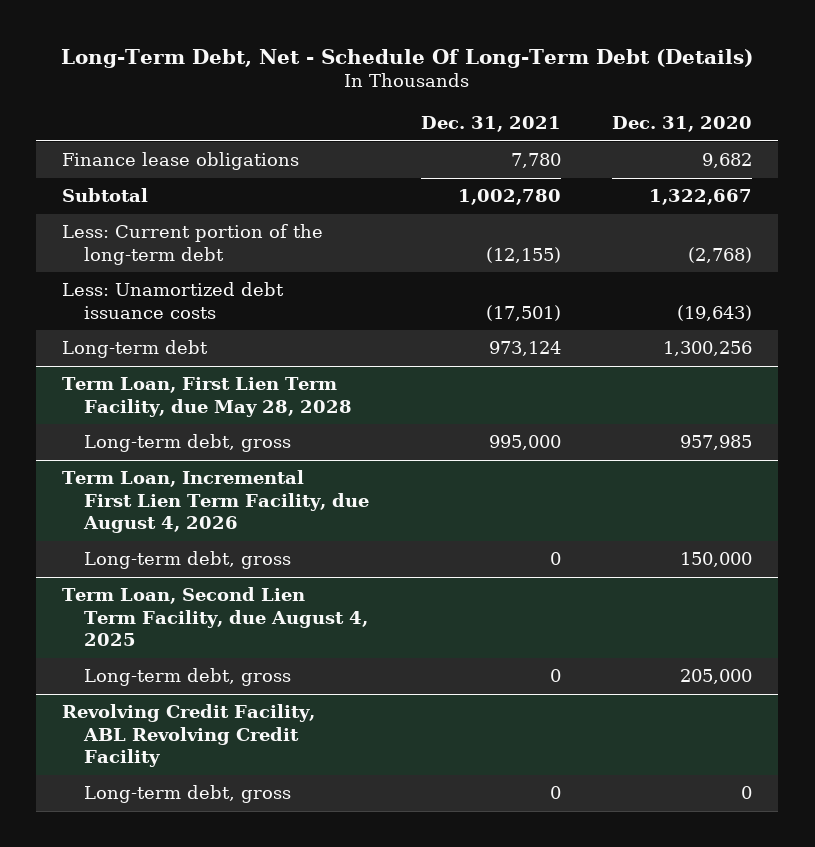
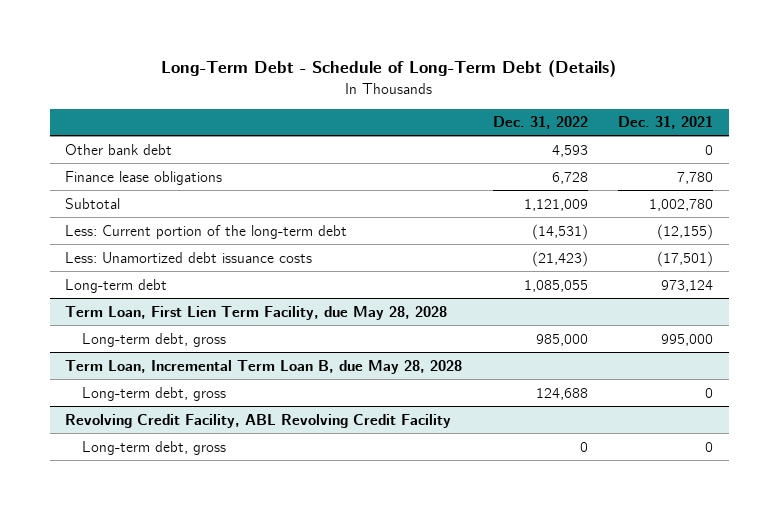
[61,48,754,68] Long-Term Debt, Net - Schedule Of Long-Term Debt (Details) -> [161,60,617,78] Long-Term Debt - Schedule of Long-Term Debt (Details)
[612,116,753,133] Dec. 31, 2020 -> none
none -> [492,116,588,130] Dec. 31, 2022
none -> [65,143,173,155] Other bank debt
[62,470,369,534] Term Loan, Incremental First Lien Term Facility, due August 4, 2026 -> none
[83,551,291,570] Long-term debt, gross -> none
[62,587,368,647] Term Loan, Second Lien Term Facility, due August 4, 2025 -> none
none -> [65,359,463,374] Term Loan, Incremental Term Loan B, due May 28, 2028

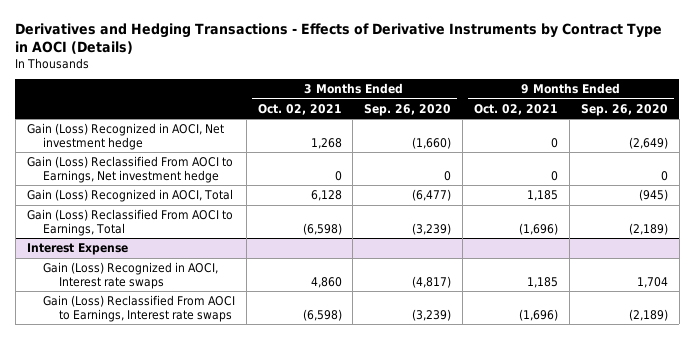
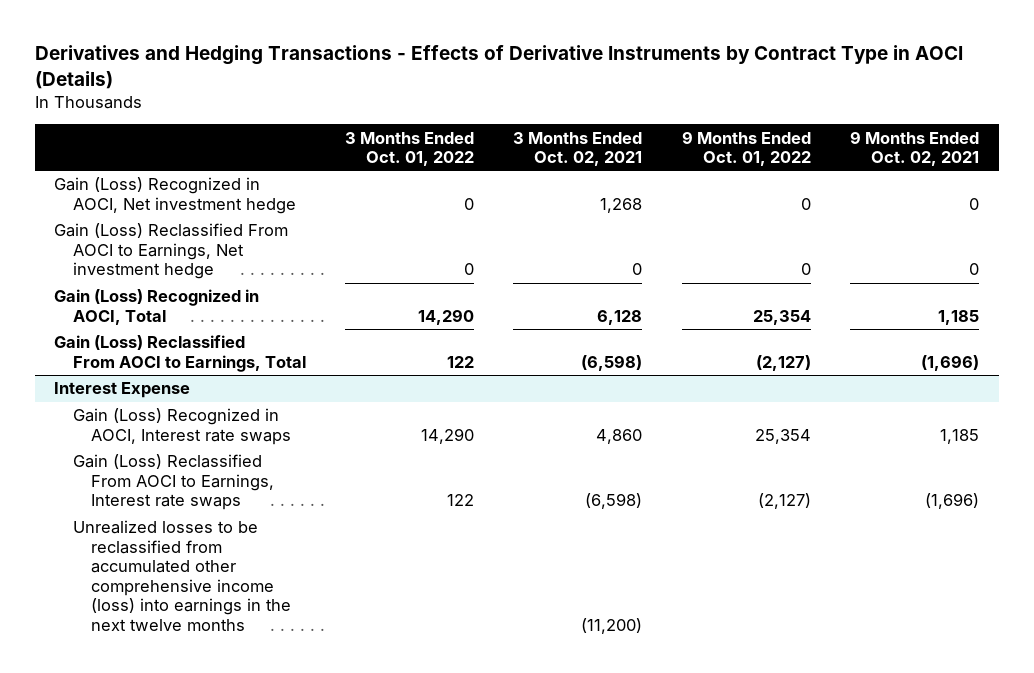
[364,103,452,116] Sep. 26, 2020 -> none
[580,103,668,116] Sep. 26, 2020 -> none
none -> [345,131,475,166] 3 Months Ended Oct. 01, 2022
none -> [681,130,811,166] 9 Months Ended Oct. 01, 2022
none -> [72,520,291,631] Unrealized losses to be reclassified from accumulated other comprehensive income (loss) into earnings in the next twelve months

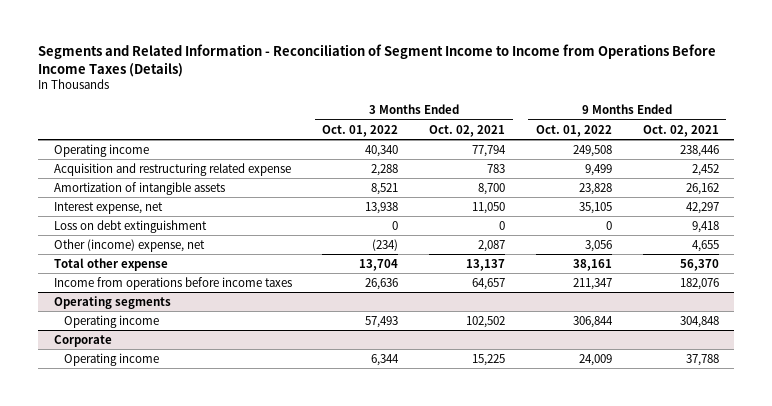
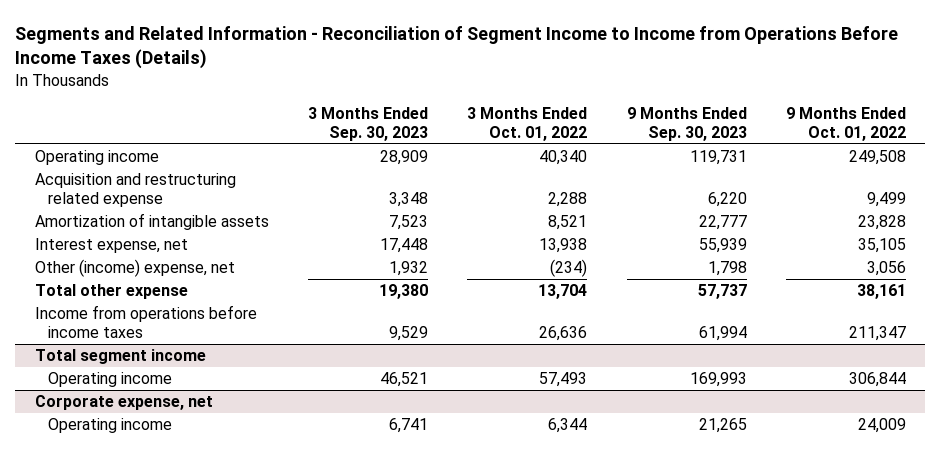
[429,124,506,137] Oct. 02, 2021 -> none
[642,124,719,137] Oct. 02, 2021 -> none
none -> [308,106,429,141] 3 Months Ended Sep. 30, 2023
none -> [626,106,747,141] 9 Months Ended Sep. 30, 2023
[53,219,207,233] Loss on debt extinguishment -> none
[53,295,171,309] Operating segments -> [34,349,206,365] Total segment income
[53,334,112,347] Corporate -> [34,395,213,411] Corporate expense, net

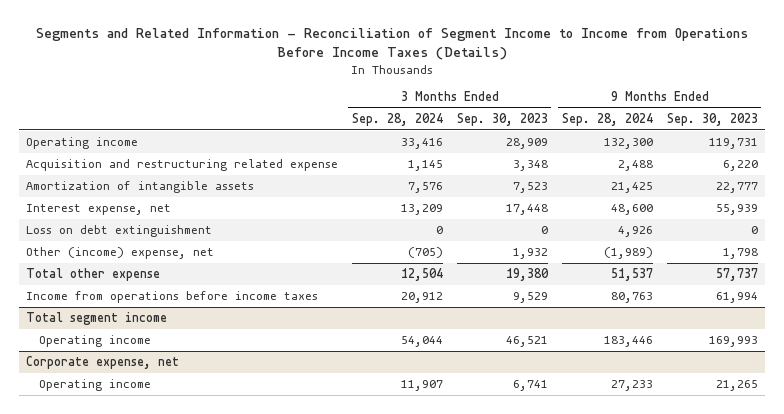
[467,106,588,141] 3 Months Ended Oct. 01, 2022 -> none
[785,106,906,141] 9 Months Ended Oct. 01, 2022 -> none
none -> [351,112,443,126] Sep. 28, 2024
none -> [561,112,653,126] Sep. 28, 2024
none -> [25,225,212,238] Loss on debt extinguishment

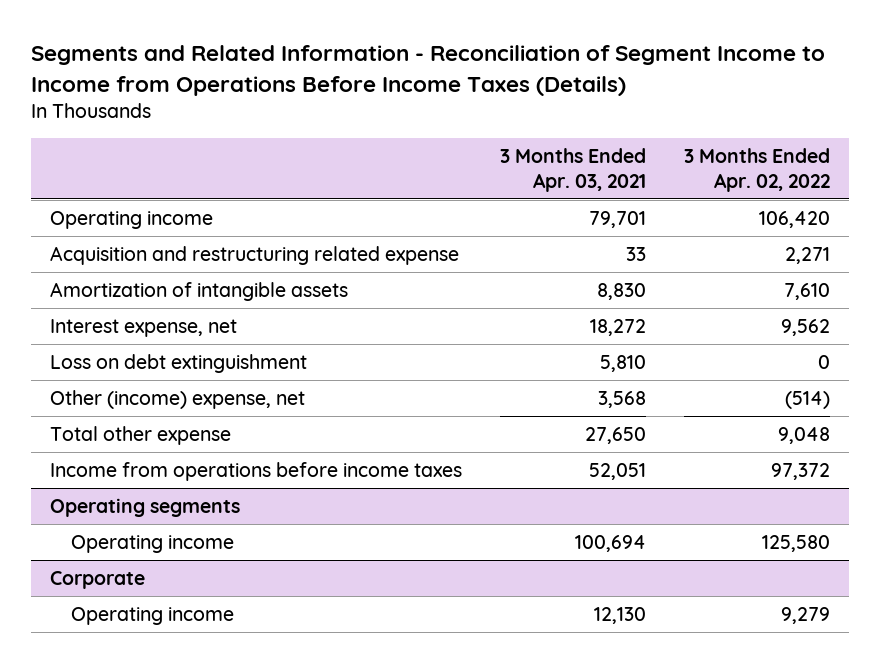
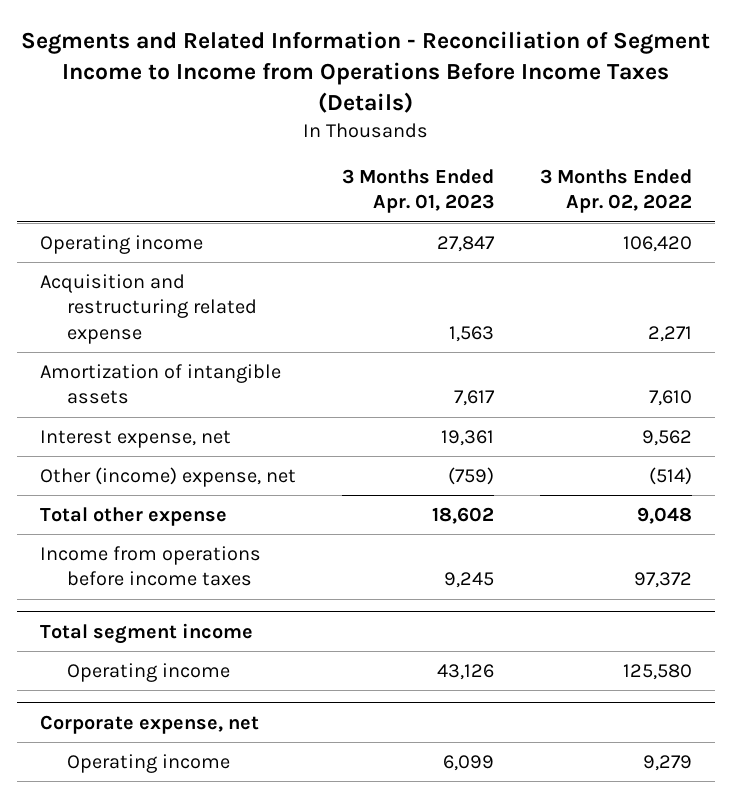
[499,148,646,192] 3 Months Ended Apr. 03, 2021 -> none
none -> [342,169,495,214] 3 Months Ended Apr. 01, 2023
[49,354,307,374] Loss on debt extinguishment -> none
[49,498,240,518] Operating segments -> [40,622,254,644] Total segment income
[49,571,145,590] Corporate -> [40,714,260,734] Corporate expense, net

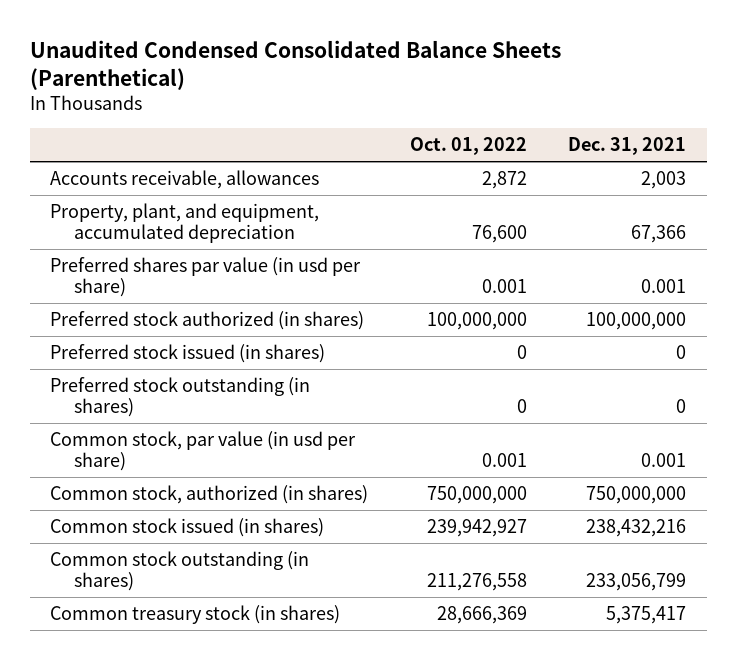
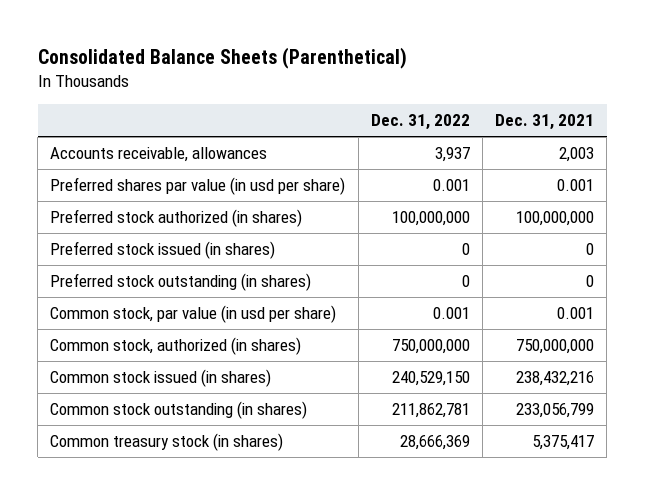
[29,39,561,90] Unaudited Condensed Consolidated Balance Sheets (Parenthetical) -> [37,46,407,69] Consolidated Balance Sheets (Parenthetical)
[409,137,527,156] Oct. 01, 2022 -> none
none -> [370,113,470,130] Dec. 31, 2022
[50,202,320,243] Property, plant, and equipment, accumulated depreciation -> none

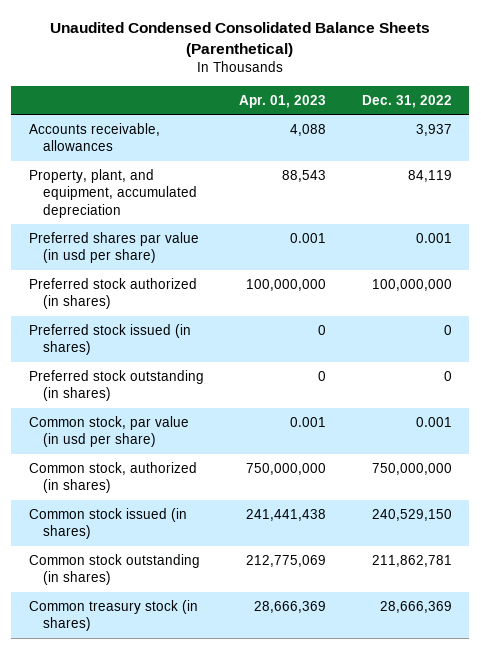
[37,46,407,69] Consolidated Balance Sheets (Parenthetical) -> [50,21,431,57] Unaudited Condensed Consolidated Balance Sheets (Parenthetical)
[495,113,595,130] Dec. 31, 2021 -> none
none -> [239,94,327,108] Apr. 01, 2023
none -> [29,168,197,218] Property, plant, and equipment, accumulated depreciation

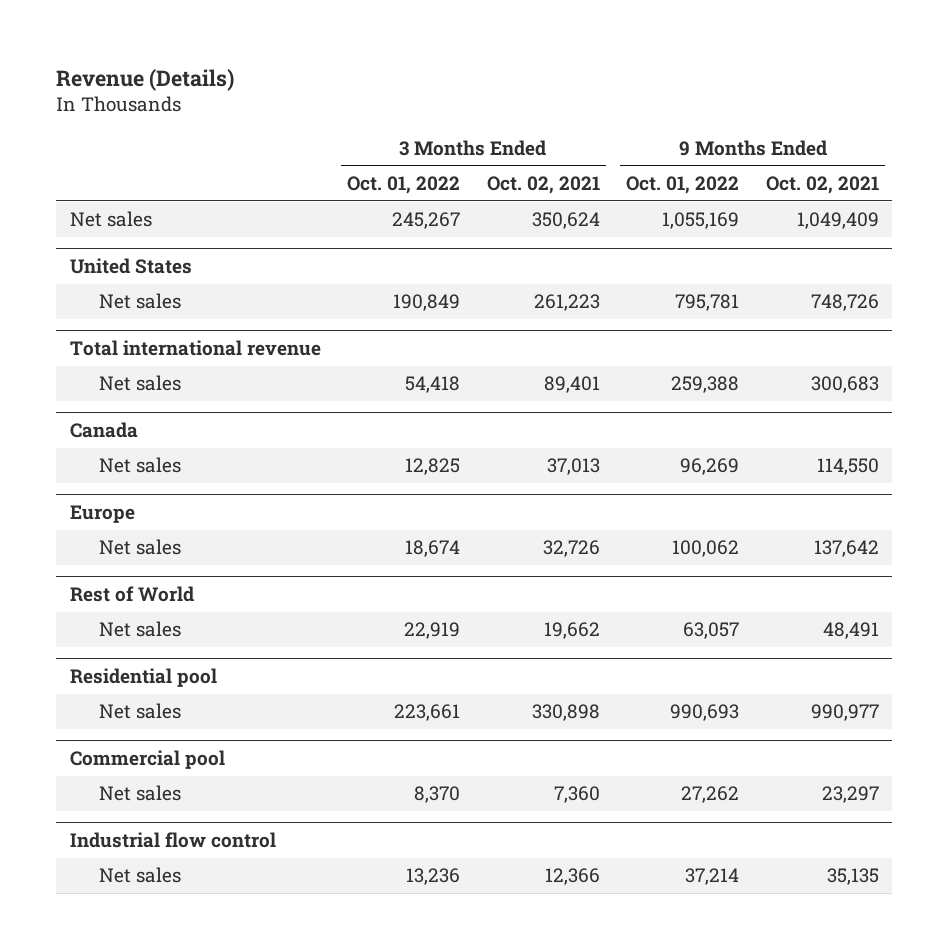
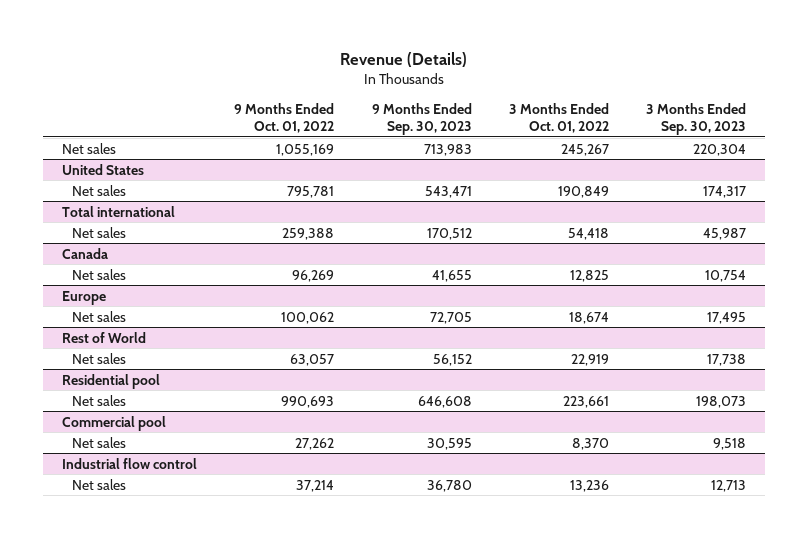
[486,175,600,194] Oct. 02, 2021 -> none
[765,175,879,194] Oct. 02, 2021 -> none
none -> [371,103,472,136] 9 Months Ended Sep. 30, 2023
none -> [646,103,747,136] 3 Months Ended Sep. 30, 2023
[69,339,321,356] Total international revenue -> [61,205,175,217] Total international

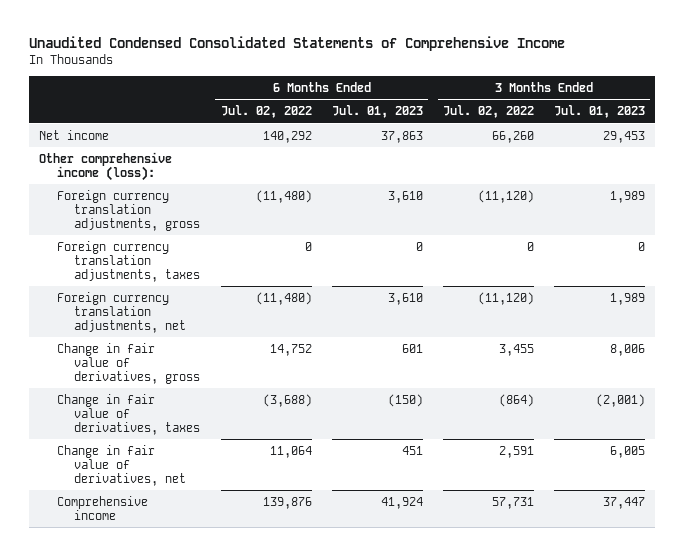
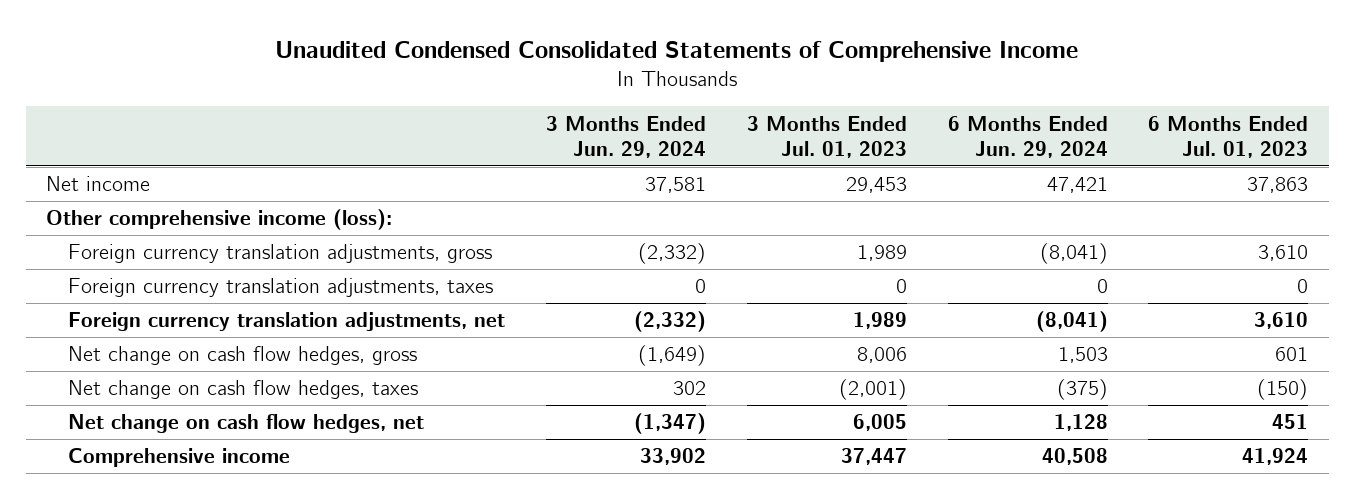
[220,105,312,119] Jul. 02, 2022 -> none
[442,105,534,119] Jul. 02, 2022 -> none
none -> [545,115,706,158] 3 Months Ended Jun. 29, 2024
none -> [947,115,1108,158] 6 Months Ended Jun. 29, 2024
[56,342,201,384] Change in fair value of derivatives, gross -> [68,346,418,366] Net change on cash flow hedges, gross
[56,393,201,435] Change in fair value of derivatives, taxes -> [68,380,419,400] Net change on cash flow hedges, taxes
[56,444,187,486] Change in fair value of derivatives, net -> [68,414,425,434] Net change on cash flow hedges, net

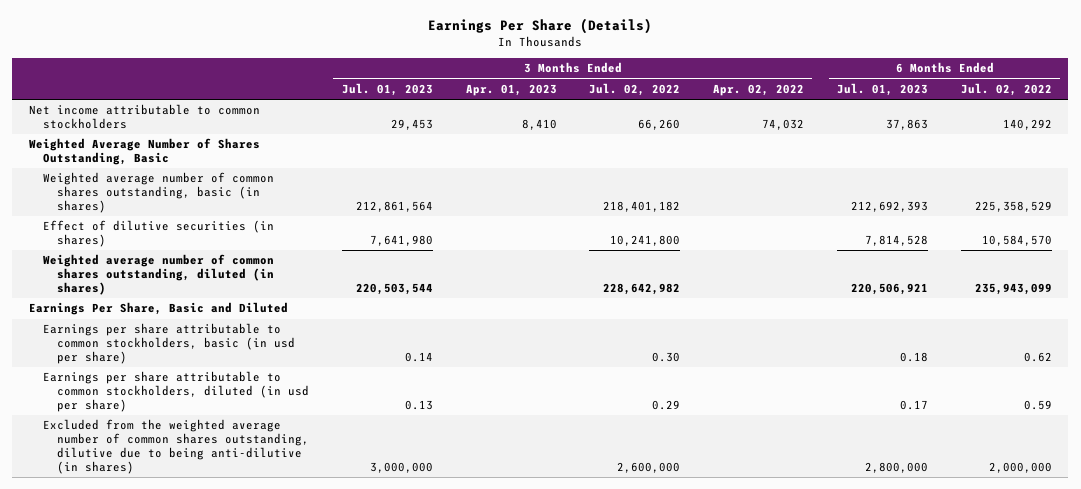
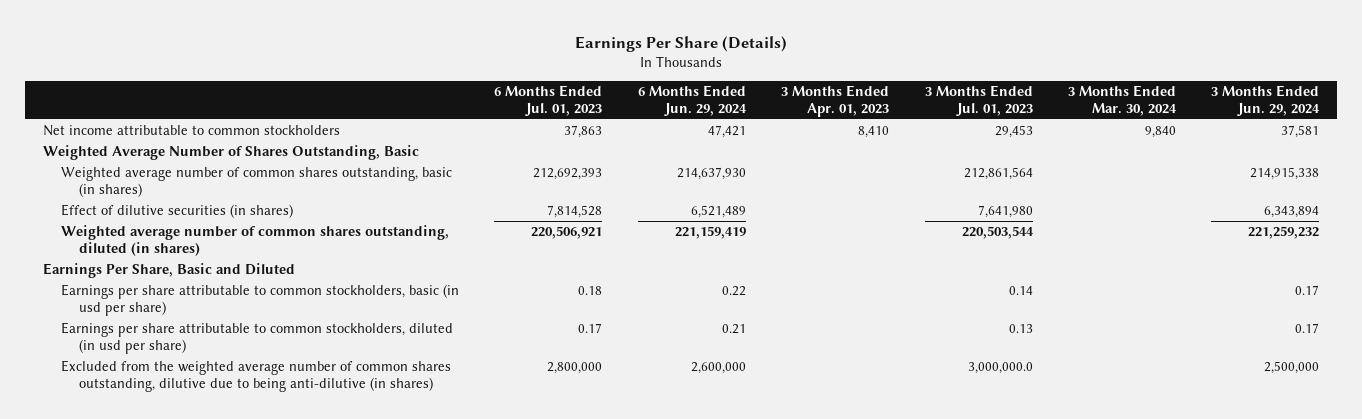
[589,83,681,97] Jul. 02, 2022 -> none
[713,84,805,97] Apr. 02, 2022 -> none
[961,83,1053,97] Jul. 02, 2022 -> none
none -> [637,85,747,116] 6 Months Ended Jun. 29, 2024
none -> [1067,85,1177,116] 3 Months Ended Mar. 30, 2024
none -> [1211,85,1321,116] 3 Months Ended Jun. 29, 2024
[369,461,433,473] 3,000,000 -> [967,362,1033,375] 3,000,000.0

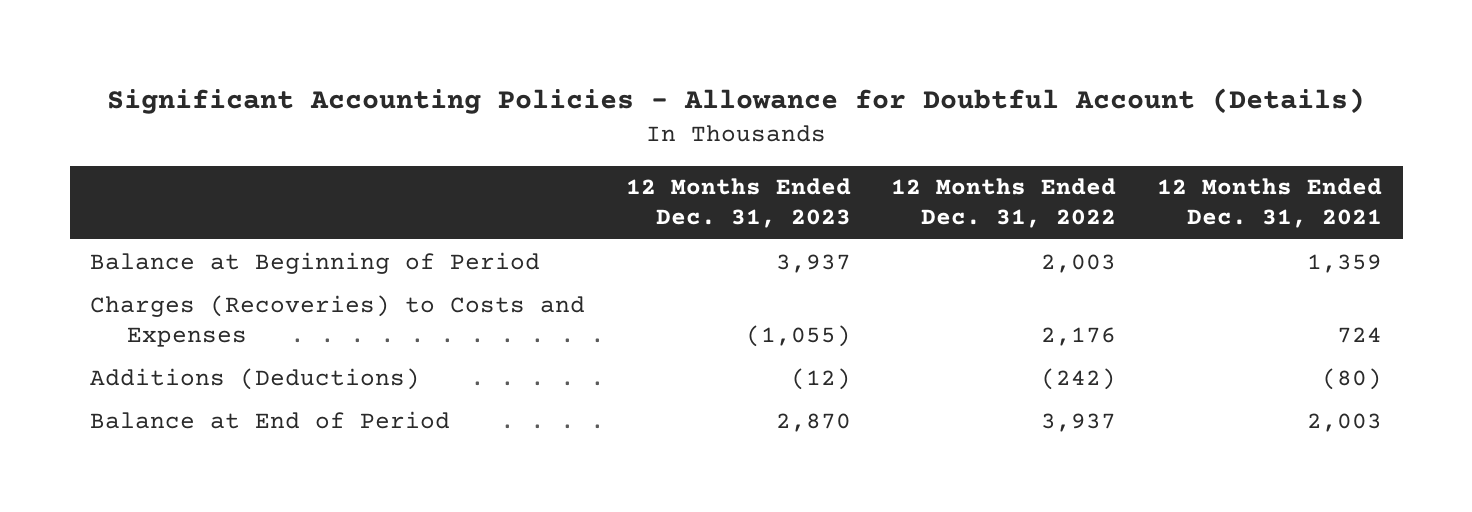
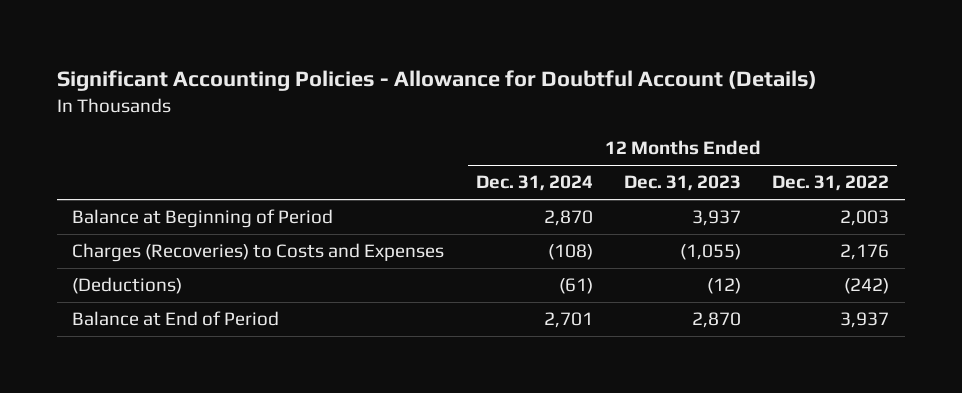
[1157,178,1383,229] 12 Months Ended Dec. 31, 2021 -> none
none -> [475,175,593,192] Dec. 31, 2024
[90,367,421,390] Additions (Deductions) -> [72,277,183,295] (Deductions)

